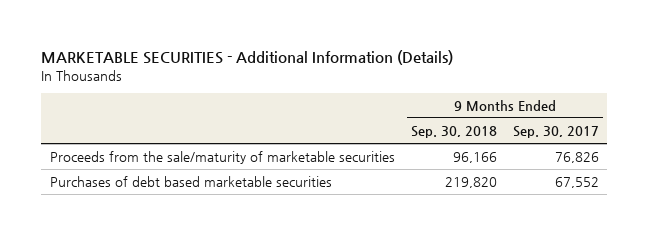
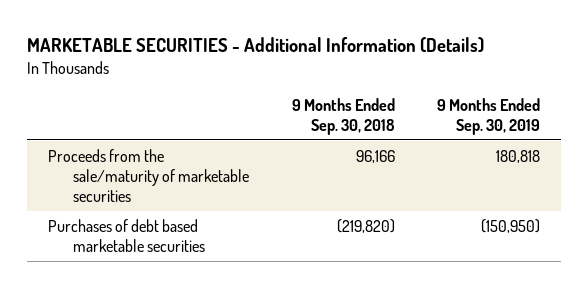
[513,126,600,139] Sep. 30, 2017 -> none
none -> [437,97,541,135] 9 Months Ended Sep. 30, 2019
[444,177,497,189] 219,820 -> [336,219,395,234] (219,820)

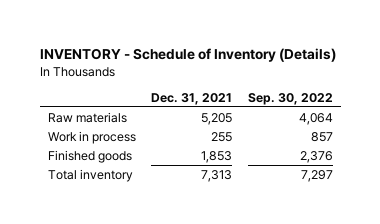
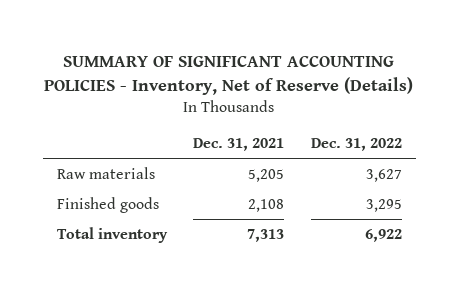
[39,47,336,62] INVENTORY - Schedule of Inventory (Details) -> [44,56,414,96] SUMMARY OF SIGNIFICANT ACCOUNTING POLICIES - Inventory, Net of Reserve (Details)
[247,92,333,105] Sep. 30, 2022 -> none
none -> [311,137,403,151] Dec. 31, 2022
[47,130,136,144] Work in process -> none
[201,150,233,163] 1,853 -> [248,198,285,212] 2,108

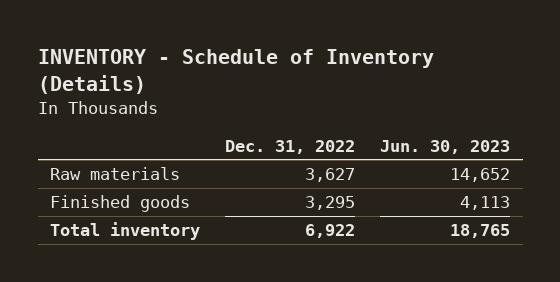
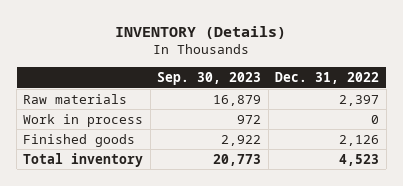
[37,49,434,94] INVENTORY - Schedule of Inventory (Details) -> [115,25,287,39] INVENTORY (Details)
[380,139,511,154] Jun. 30, 2023 -> none
none -> [157,72,262,86] Sep. 30, 2023
[305,168,356,183] 3,627 -> [339,94,380,106] 2,397
none -> [23,113,144,127] Work in process
[305,196,356,211] 3,295 -> [339,134,380,146] 2,126
[305,224,356,239] 6,922 -> [339,153,380,166] 4,523

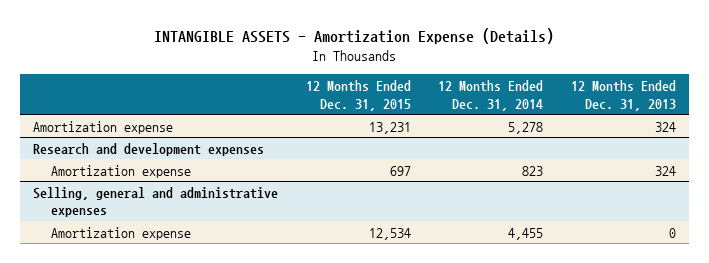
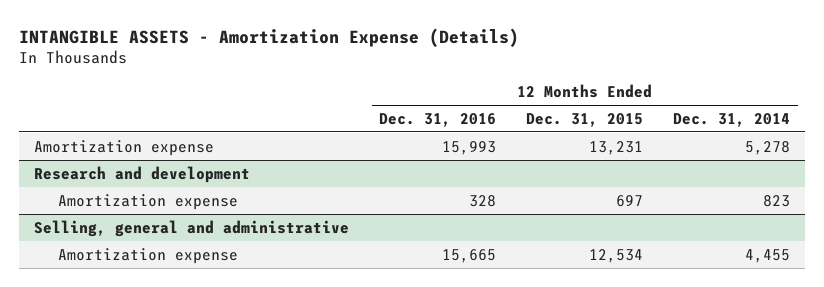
[570,79,676,111] 12 Months Ended Dec. 31, 2013 -> none
none -> [379,112,497,127] Dec. 31, 2016
[33,142,265,156] Research and development expenses -> [34,165,251,183] Research and development
[33,186,279,218] Selling, general and administrative expenses -> [34,219,350,237] Selling, general and administrative

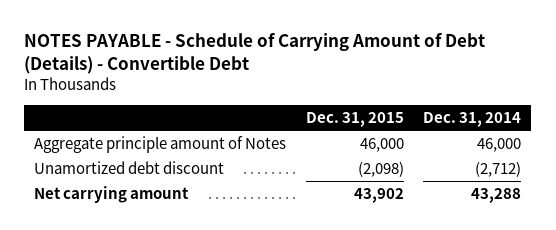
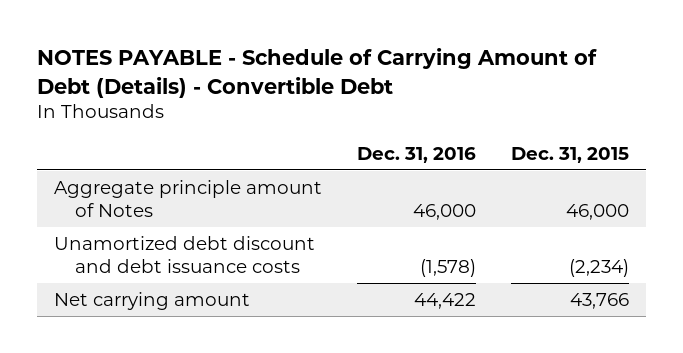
[423,111,522,127] Dec. 31, 2014 -> none
none -> [357,146,477,163] Dec. 31, 2016
[34,160,225,174] Unamortized debt discount -> [54,235,316,274] Unamortized debt discount and debt issuance costs
[357,160,404,177] (2,098) -> [568,259,629,278] (2,234)
[353,187,404,203] 43,902 -> [569,292,629,309] 43,766

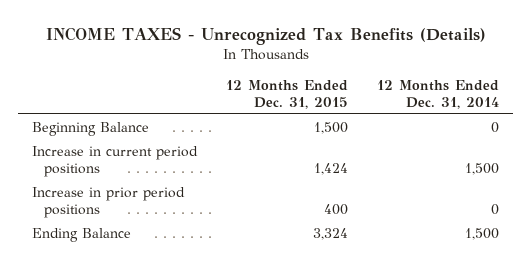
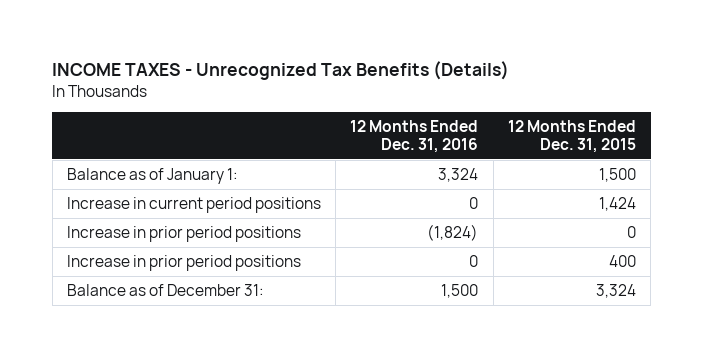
[376,79,499,109] 12 Months Ended Dec. 31, 2014 -> none
none -> [350,119,479,153] 12 Months Ended Dec. 31, 2016
[32,121,150,136] Beginning Balance -> [66,167,238,184] Balance as of January 1:
none -> [66,225,301,242] Increase in prior period positions
[32,227,132,242] Ending Balance -> [66,283,264,296] Balance as of December 31:

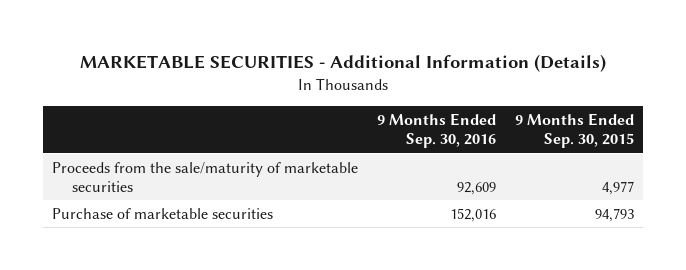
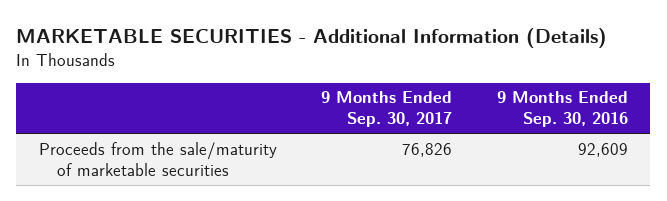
[514,112,634,149] 9 Months Ended Sep. 30, 2015 -> none
none -> [321,91,453,128] 9 Months Ended Sep. 30, 2017
[52,207,274,219] Purchase of marketable securities -> none

